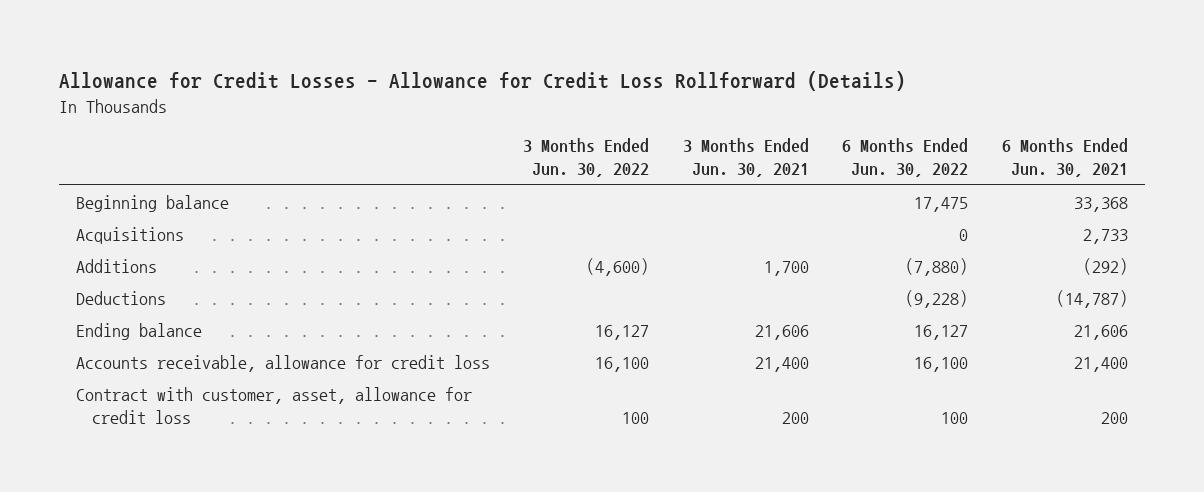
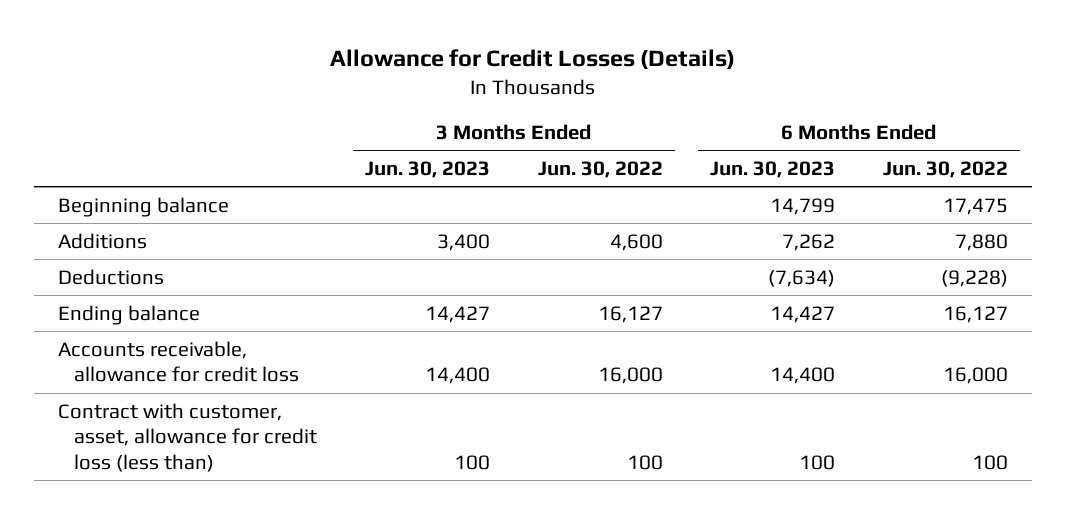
[59,71,907,92] Allowance for Credit Losses - Allowance for Credit Loss Rollforward (Details) -> [329,48,735,69] Allowance for Credit Losses (Details)
[682,138,809,178] 3 Months Ended Jun. 30, 2021 -> none
[1001,138,1128,178] 6 Months Ended Jun. 30, 2021 -> none
none -> [365,160,491,178] Jun. 30, 2023
none -> [710,160,836,178] Jun. 30, 2023
[75,226,184,244] Acquisitions -> none
[586,257,650,276] (4,600) -> [609,233,663,251] 4,600
[905,257,969,276] (7,880) -> [954,233,1008,251] 7,880
[595,356,650,372] 16,100 -> [597,367,663,385] 16,000
[914,356,969,372] 16,100 -> [942,367,1008,385] 16,000
[75,386,472,424] Contract with customer, asset, allowance for credit loss -> [57,402,318,472] Contract with customer, asset, allowance for credit loss (less than)

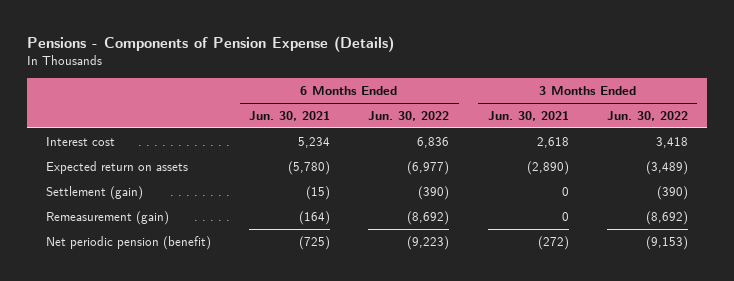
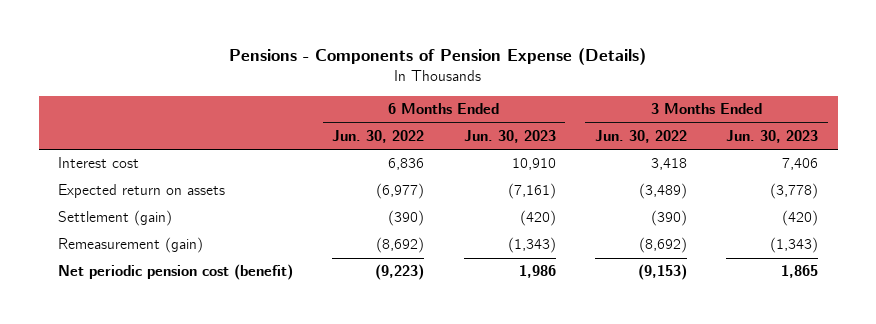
[249,111,331,122] Jun. 30, 2021 -> none
[487,111,569,122] Jun. 30, 2021 -> none
none -> [463,130,556,144] Jun. 30, 2023
none -> [726,130,819,144] Jun. 30, 2023
[46,235,212,250] Net periodic pension (benefit) -> [58,264,294,281] Net periodic pension cost (benefit)

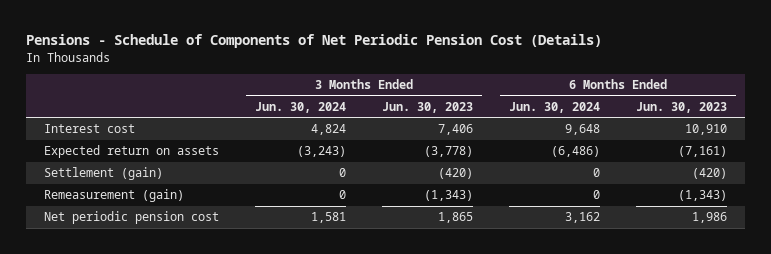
[229,48,647,66] Pensions - Components of Pension Expense (Details) -> [26,34,603,49] Pensions - Schedule of Components of Net Periodic Pension Cost (Details)
[332,130,425,144] Jun. 30, 2022 -> none
[594,130,687,144] Jun. 30, 2022 -> none
none -> [255,101,347,113] Jun. 30, 2024
none -> [508,101,600,113] Jun. 30, 2024
[58,264,294,281] Net periodic pension cost (benefit) -> [44,211,220,225] Net periodic pension cost

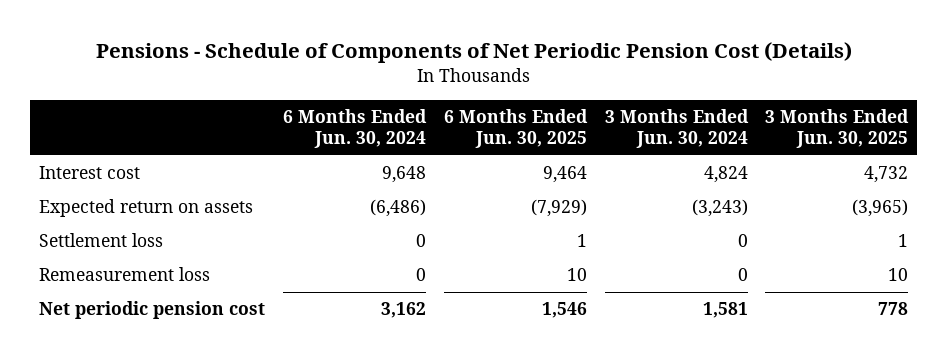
[382,101,474,113] Jun. 30, 2023 -> none
[635,101,727,113] Jun. 30, 2023 -> none
none -> [443,108,588,149] 6 Months Ended Jun. 30, 2025
none -> [765,108,910,149] 3 Months Ended Jun. 30, 2025
[44,167,164,181] Settlement (gain) -> [39,233,164,248] Settlement loss
[44,189,185,203] Remeasurement (gain) -> [39,267,211,282] Remeasurement loss

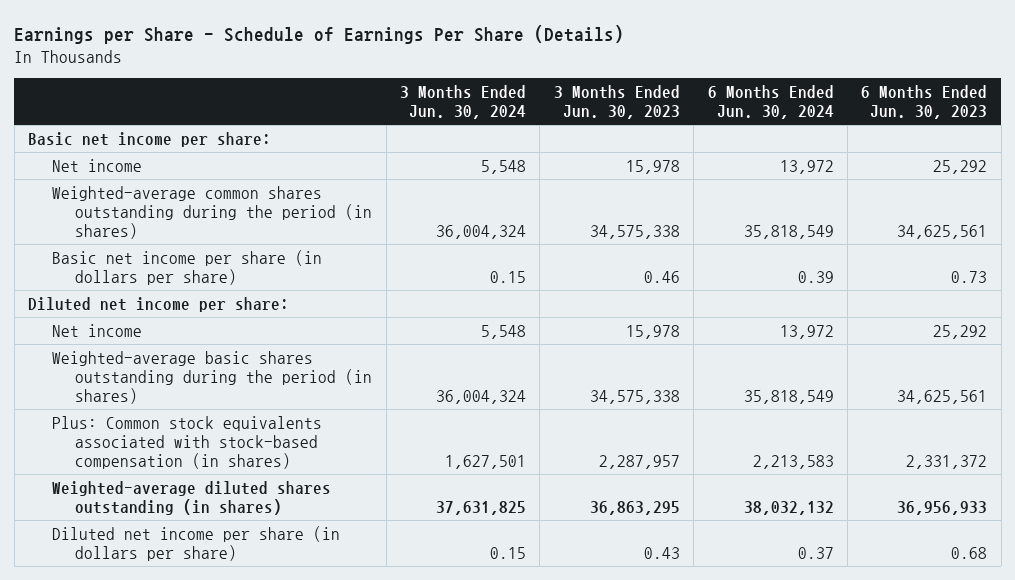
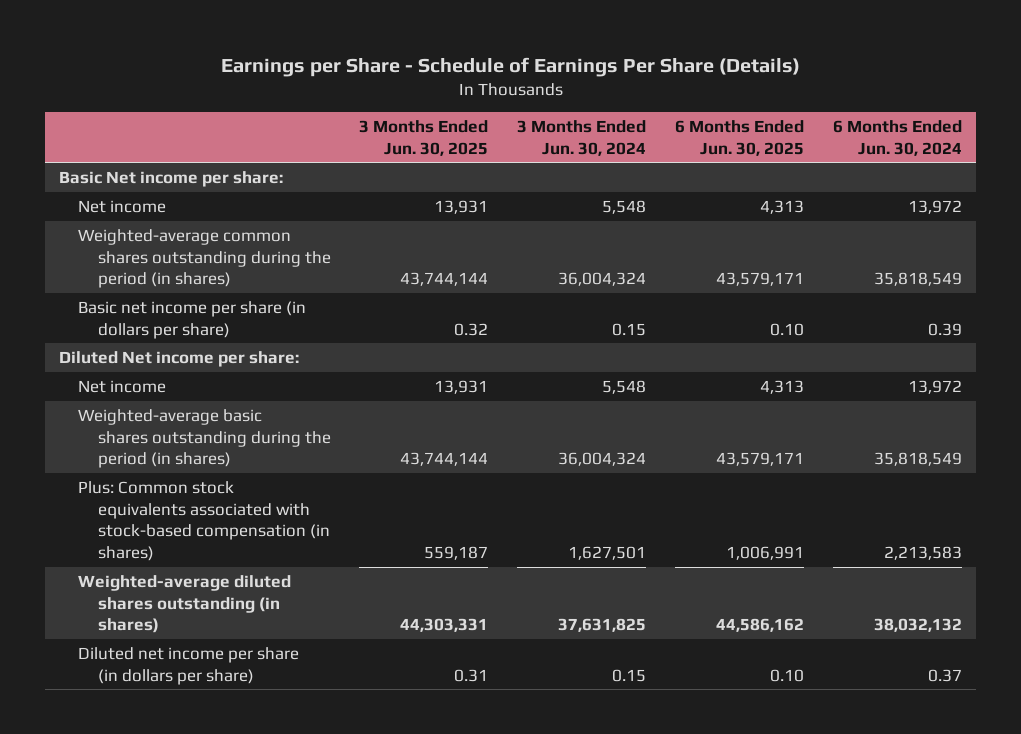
[553,84,680,119] 3 Months Ended Jun. 30, 2023 -> none
[861,84,988,119] 6 Months Ended Jun. 30, 2023 -> none
none -> [359,119,489,156] 3 Months Ended Jun. 30, 2025
none -> [675,119,805,156] 6 Months Ended Jun. 30, 2025
[28,131,272,147] Basic net income per share: -> [59,170,284,187] Basic Net income per share:
[28,296,290,312] Diluted net income per share: -> [59,350,300,367] Diluted Net income per share:

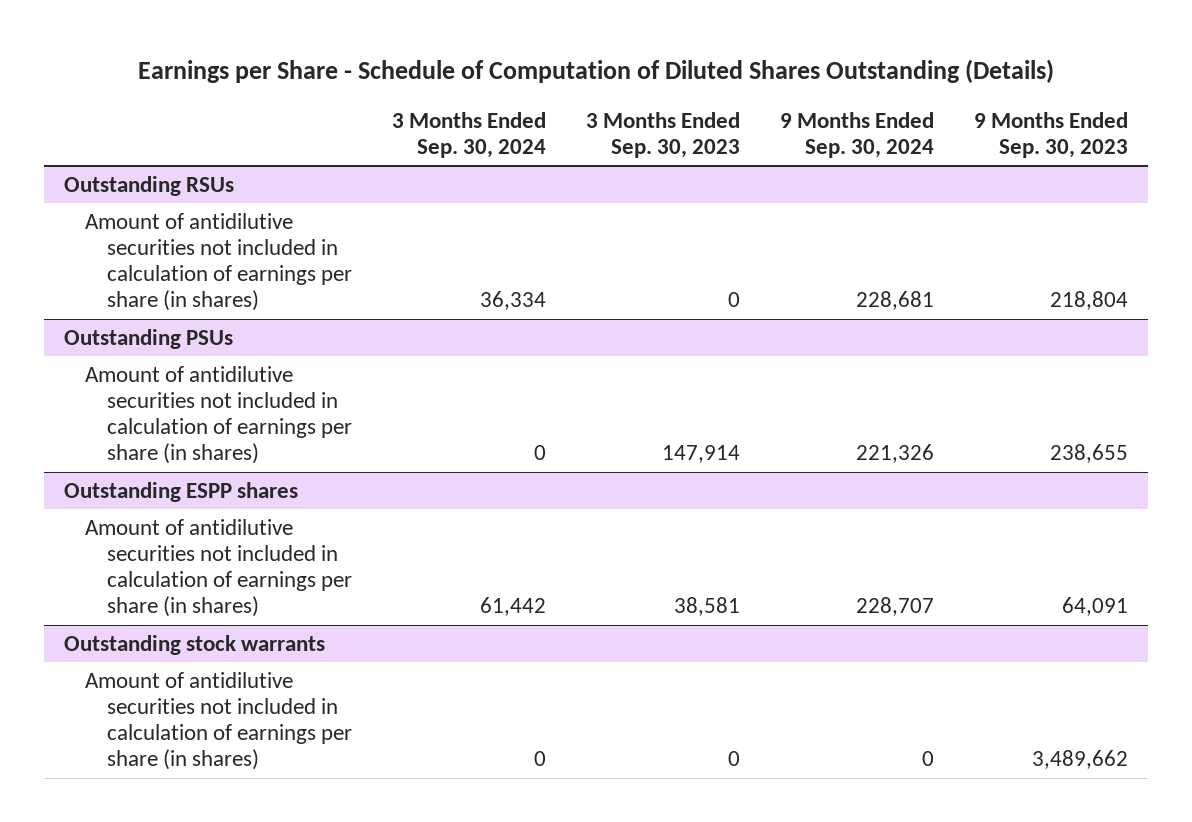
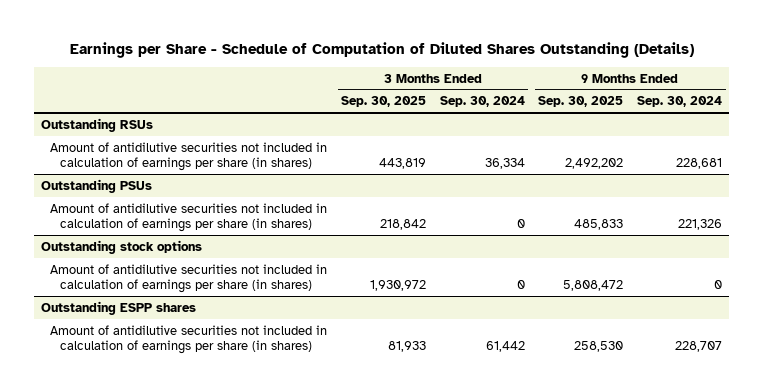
[585,111,740,159] 3 Months Ended Sep. 30, 2023 -> none
[973,111,1128,159] 9 Months Ended Sep. 30, 2023 -> none
none -> [341,96,427,108] Sep. 30, 2025
none -> [538,96,624,108] Sep. 30, 2025
none -> [41,239,203,254] Outstanding stock options
none -> [50,263,328,293] Amount of antidilutive securities not included in calculation of earnings per share (in shares)
[64,635,326,656] Outstanding stock warrants -> none
[85,672,352,771] Amount of antidilutive securities not included in calculation of earnings per share (in shares) -> none

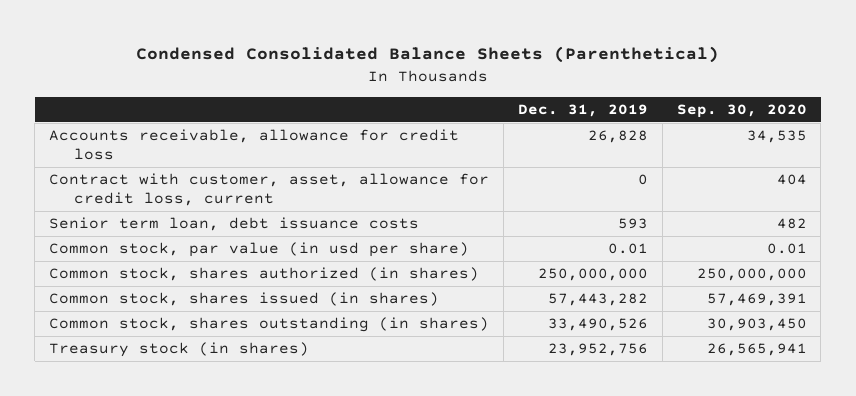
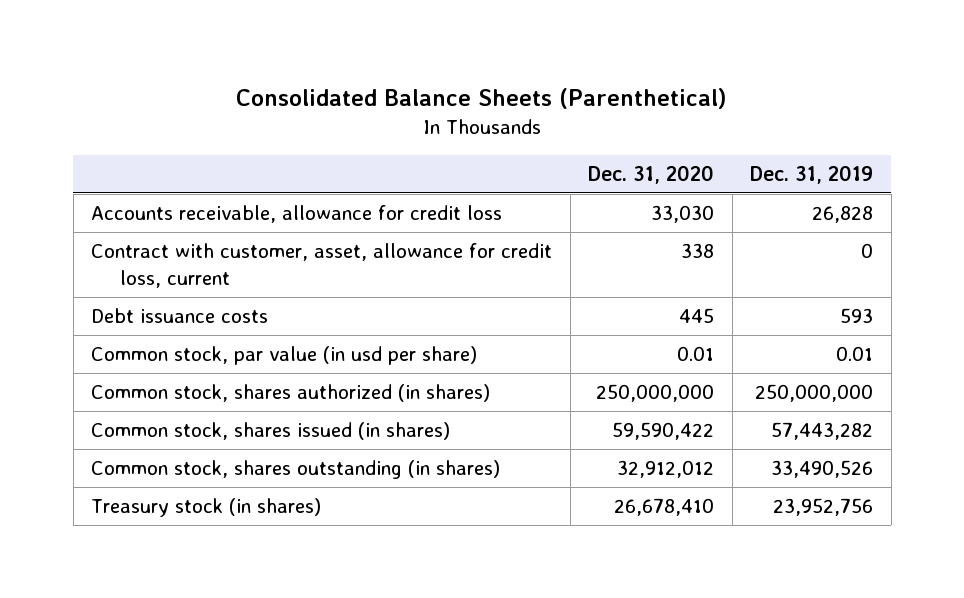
[135,46,719,64] Condensed Consolidated Balance Sheets (Parenthetical) -> [236,87,728,109] Consolidated Balance Sheets (Parenthetical)
[676,103,807,118] Sep. 30, 2020 -> none
none -> [588,165,715,185] Dec. 31, 2020
[49,217,420,232] Senior term loan, debt issuance costs -> [91,307,269,323] Debt issuance costs

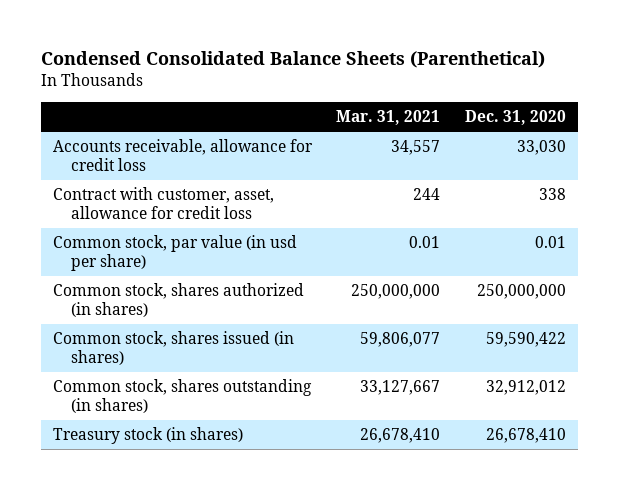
[236,87,728,109] Consolidated Balance Sheets (Parenthetical) -> [41,51,546,69] Condensed Consolidated Balance Sheets (Parenthetical)
[750,165,874,185] Dec. 31, 2019 -> none
none -> [336,109,441,125] Mar. 31, 2021
[91,307,269,323] Debt issuance costs -> none
[91,242,553,289] Contract with customer, asset, allowance for credit loss, current -> [53,187,275,219] Contract with customer, asset, allowance for credit loss

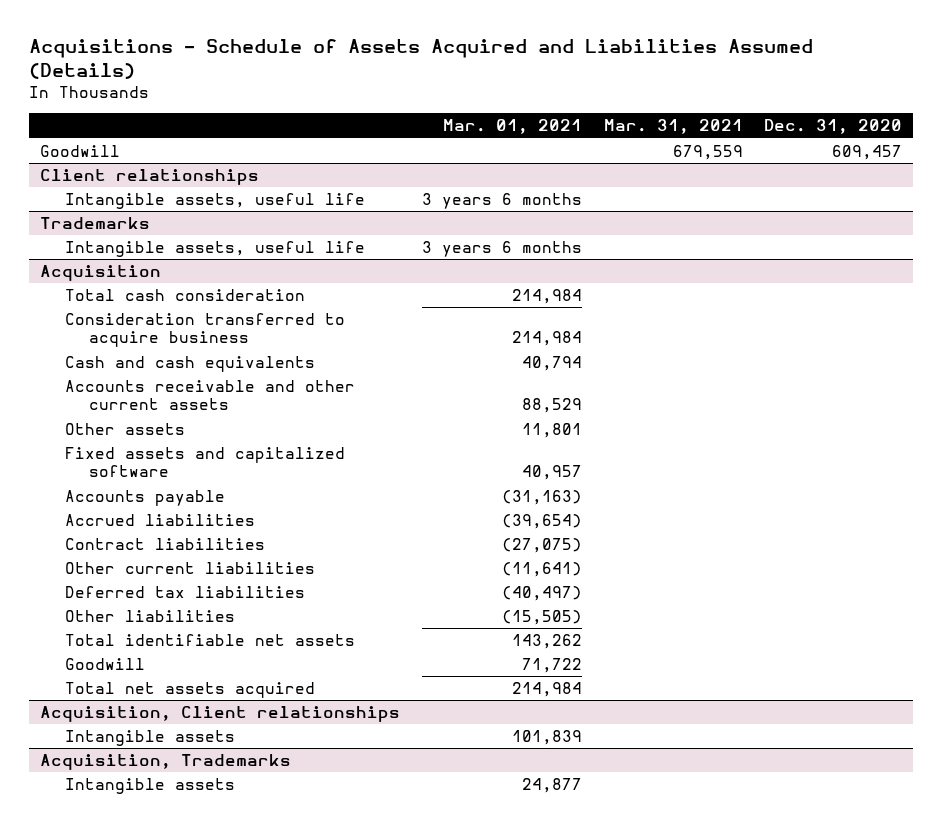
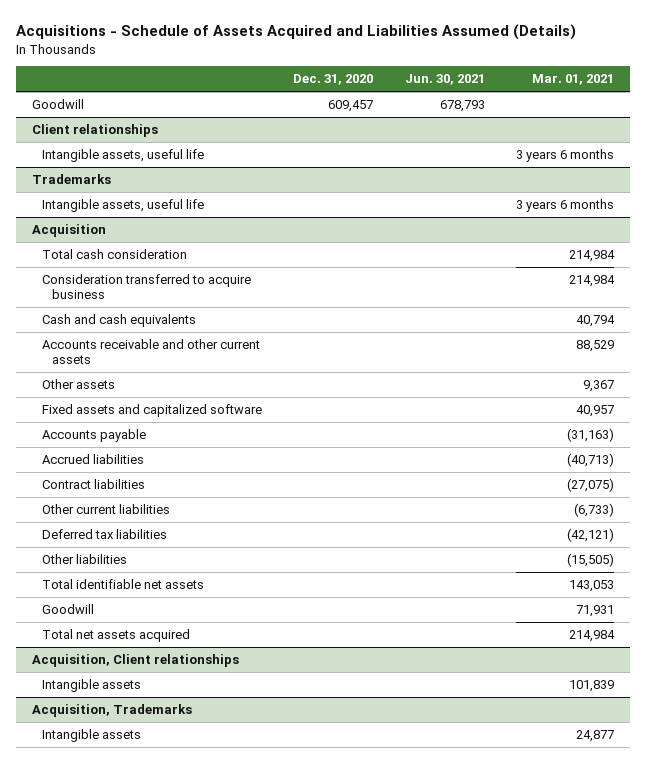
[603,119,743,135] Mar. 31, 2021 -> none
none -> [404,74,485,86] Jun. 30, 2021
[521,423,582,439] 11,801 -> [583,380,615,393] 9,367
[501,514,582,530] (39,654) -> [567,453,615,468] (40,713)
[501,562,582,578] (11,641) -> [574,503,615,518] (6,733)
[501,586,582,602] (40,497) -> [567,528,615,543] (42,121)
[511,634,582,650] 143,262 -> [569,580,615,593] 143,053
[521,658,582,674] 71,722 -> [576,605,615,618] 71,931

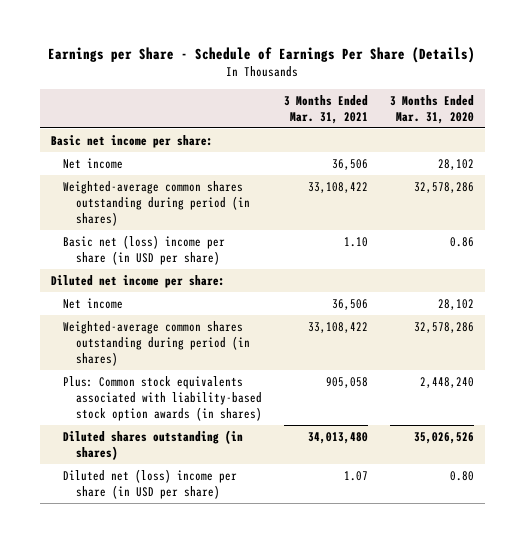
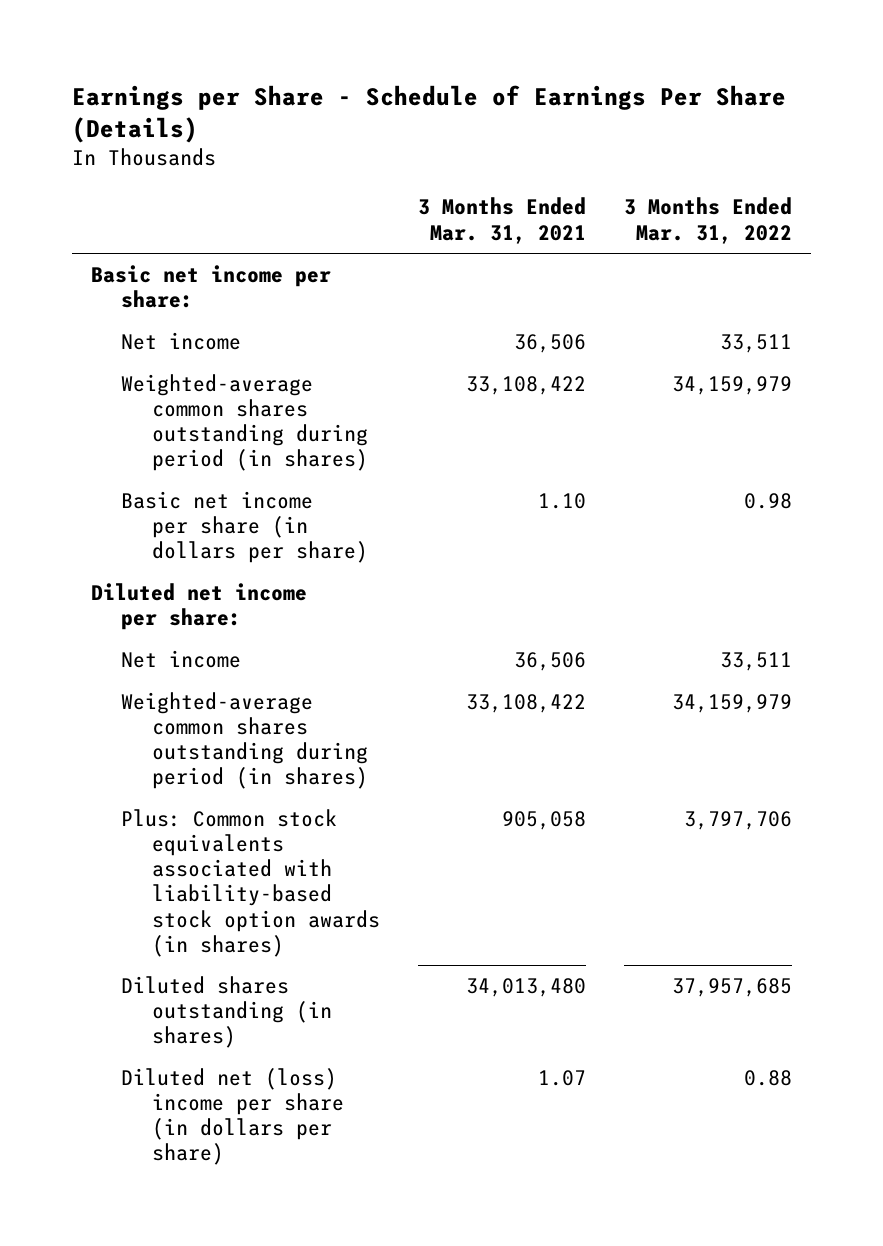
[389,94,474,124] 3 Months Ended Mar. 31, 2020 -> none
none -> [623,197,792,244] 3 Months Ended Mar. 31, 2022
[63,235,226,265] Basic net (loss) income per share (in USD per share) -> [121,491,368,564] Basic net income per share (in dollars per share)
[63,469,238,499] Diluted net (loss) income per share (in USD per share) -> [121,1068,344,1166] Diluted net (loss) income per share (in dollars per share)

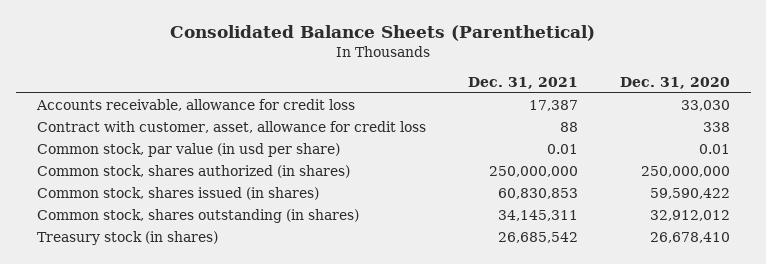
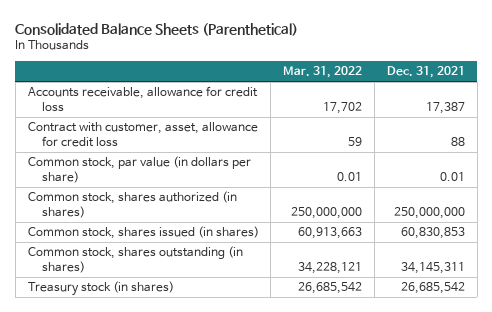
[619,77,730,90] Dec. 31, 2020 -> none
none -> [283,66,363,79] Mar. 31, 2022
[36,143,340,158] Common stock, par value (in usd per share) -> [27,156,251,184] Common stock, par value (in dollars per share)

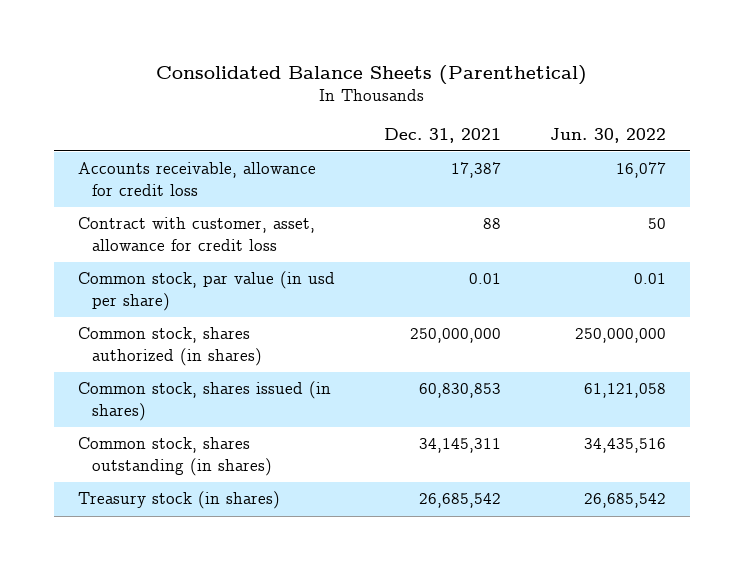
[283,66,363,79] Mar. 31, 2022 -> none
none -> [549,127,666,143] Jun. 30, 2022
[27,156,251,184] Common stock, par value (in dollars per share) -> [77,271,335,311] Common stock, par value (in usd per share)

